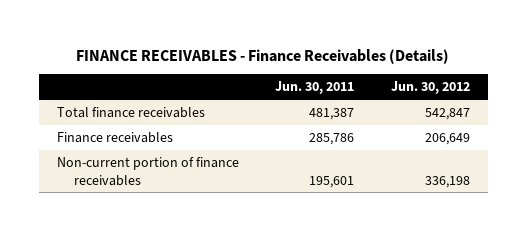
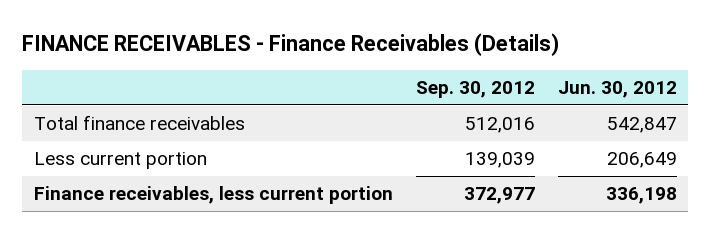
[275,81,355,95] Jun. 30, 2011 -> none
none -> [415,81,535,99] Sep. 30, 2012
[57,131,174,143] Finance receivables -> [33,152,207,170] Less current portion
[57,156,240,186] Non-current portion of finance receivables -> [33,186,393,205] Finance receivables, less current portion

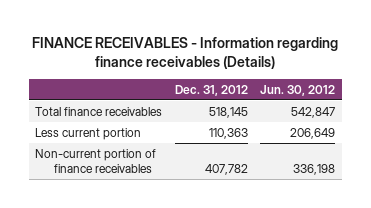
[22,33,560,57] FINANCE RECEIVABLES - Finance Receivables (Details) -> [32,36,339,69] FINANCE RECEIVABLES - Information regarding finance receivables (Details)
[415,81,535,99] Sep. 30, 2012 -> none
none -> [174,84,248,96] Dec. 31, 2012
[33,186,393,205] Finance receivables, less current portion -> [35,148,157,173] Non-current portion of finance receivables

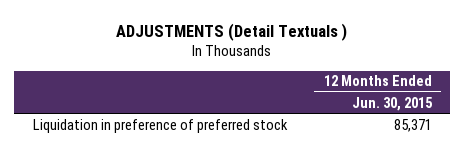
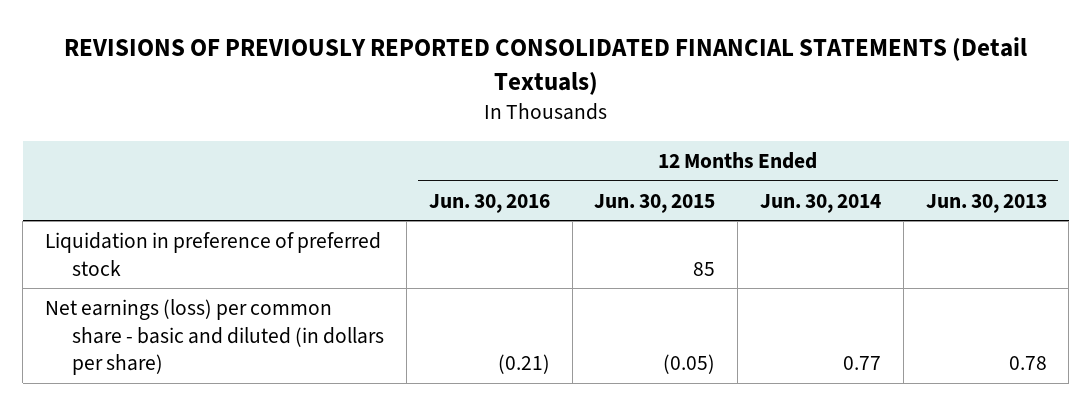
[116,22,348,41] ADJUSTMENTS (Detail Textuals ) -> [63,37,1027,95] REVISIONS OF PREVIOUSLY REPORTED CONSOLIDATED FINANCIAL STATEMENTS (Detail Textuals)
none -> [428,193,550,213] Jun. 30, 2016
none -> [760,193,882,213] Jun. 30, 2014
none -> [925,193,1047,213] Jun. 30, 2013
[393,118,432,132] 85,371 -> [693,261,716,276] 85
none -> [44,299,385,376] Net earnings (loss) per common share - basic and diluted (in dollars per share)

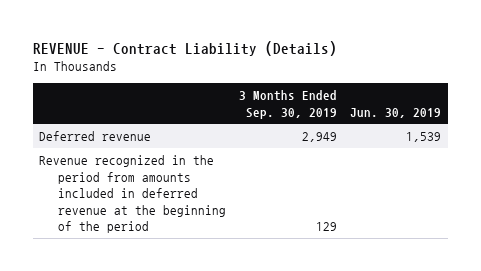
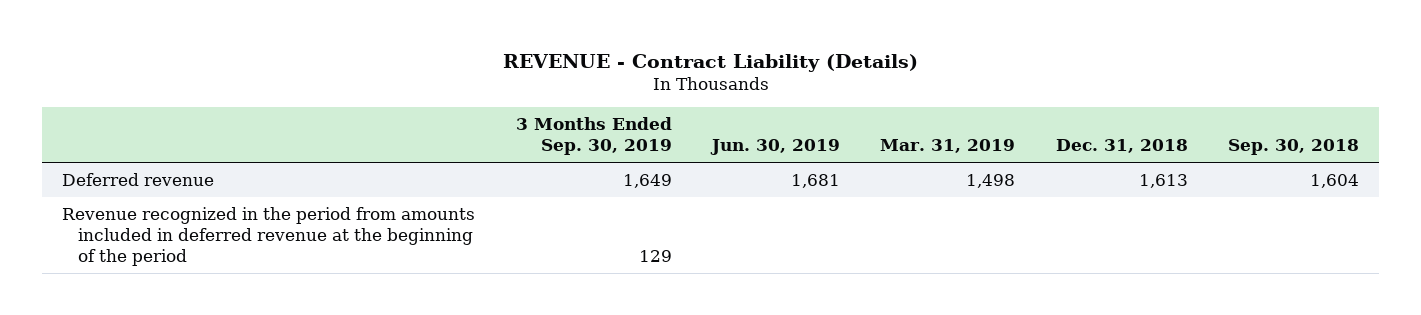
none -> [880,139,1016,154] Mar. 31, 2019
none -> [1055,139,1188,154] Dec. 31, 2018
none -> [1227,139,1359,156] Sep. 30, 2018
[302,131,338,142] 2,949 -> [622,174,672,189] 1,649
[406,131,442,142] 1,539 -> [790,174,840,189] 1,681

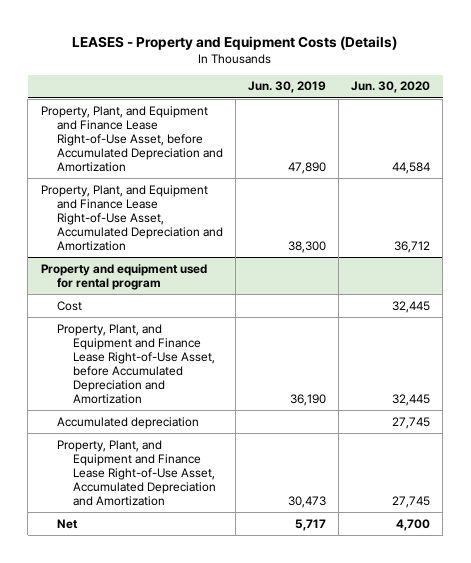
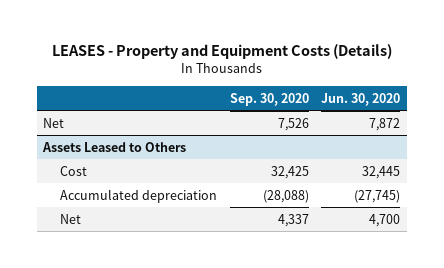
[247,81,326,94] Jun. 30, 2019 -> none
none -> [229,92,309,106] Sep. 30, 2020
[40,105,223,172] Property, Plant, and Equipment and Finance Lease Right-of-Use Asset, before Accumulated Depreciation and Amortization -> none
[40,184,223,251] Property, Plant, and Equipment and Finance Lease Right-of-Use Asset, Accumulated Depreciation and Amortization -> none
none -> [43,117,65,128] Net
[40,263,207,290] Property and equipment used for rental program -> [42,141,187,152] Assets Leased to Others
[56,323,215,404] Property, Plant, and Equipment and Finance Lease Right-of-Use Asset, before Accumulated Depreciation and Amortization -> none
[56,439,216,506] Property, Plant, and Equipment and Finance Lease Right-of-Use Asset, Accumulated Depreciation and Amortization -> none
[392,416,431,429] 27,745 -> [354,189,401,203] (27,745)

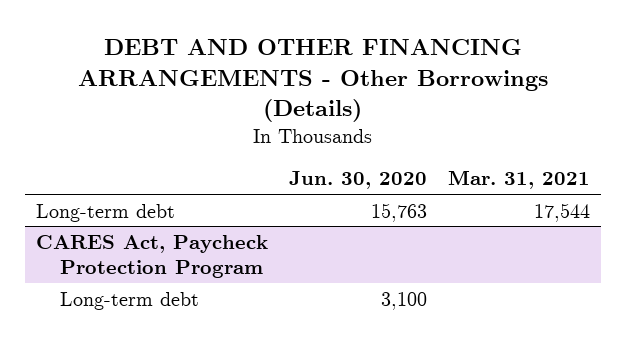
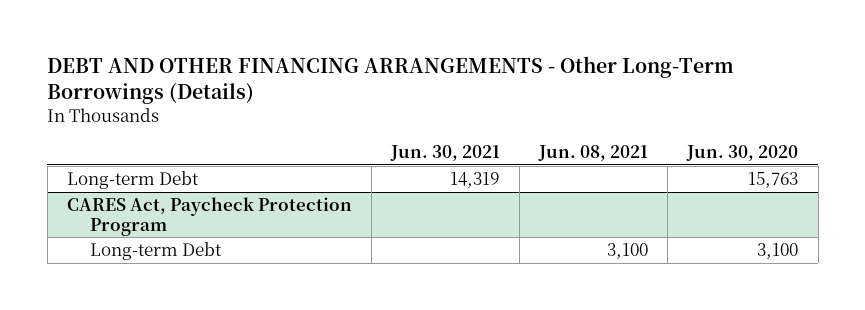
[77,39,548,123] DEBT AND OTHER FINANCING ARRANGEMENTS - Other Borrowings (Details) -> [47,56,735,105] DEBT AND OTHER FINANCING ARRANGEMENTS - Other Long-Term Borrowings (Details)
[447,170,590,190] Mar. 31, 2021 -> none
none -> [389,145,500,162] Jun. 30, 2021
none -> [538,145,649,162] Jun. 08, 2021
[35,203,175,222] Long-term debt -> [66,171,199,190] Long-term Debt
[60,291,200,310] Long-term debt -> [90,242,223,261] Long-term Debt

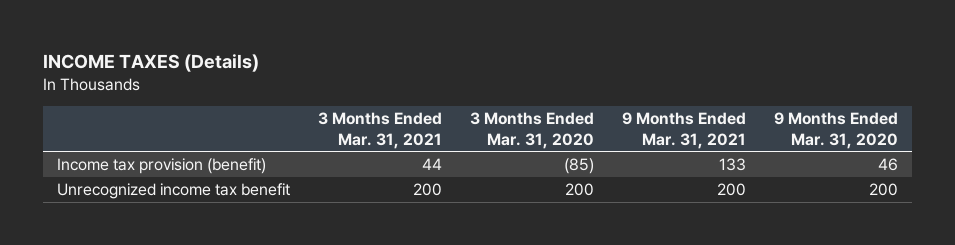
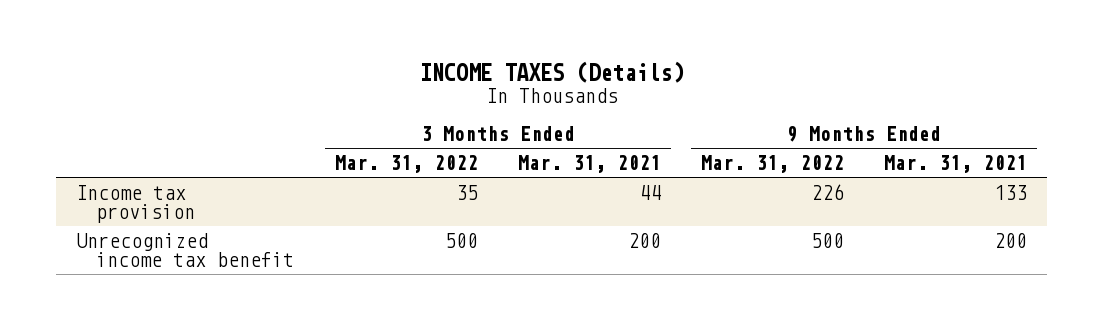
[469,111,594,149] 3 Months Ended Mar. 31, 2020 -> none
[774,111,899,149] 9 Months Ended Mar. 31, 2020 -> none
none -> [334,155,478,174] Mar. 31, 2022
none -> [701,155,845,174] Mar. 31, 2022
[56,158,266,175] Income tax provision (benefit) -> [76,184,196,223] Income tax provision

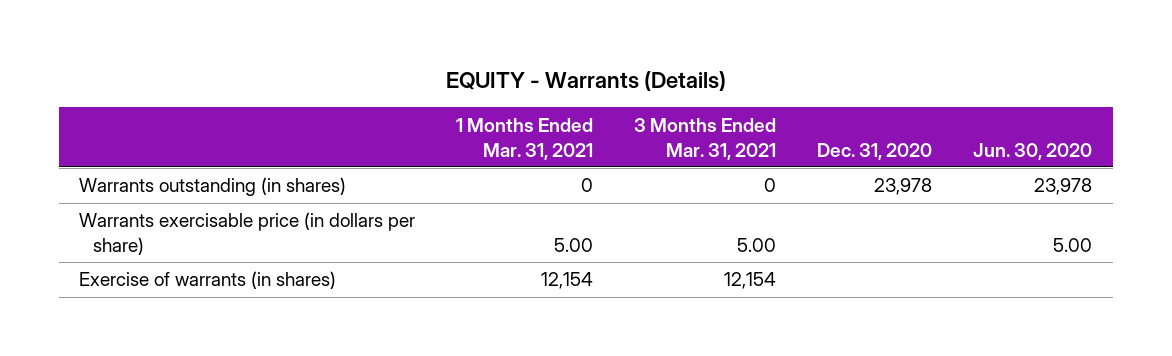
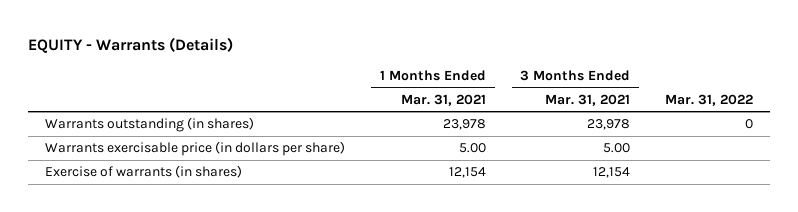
[817,142,933,160] Dec. 31, 2020 -> none
[973,142,1093,160] Jun. 30, 2020 -> none
none -> [664,93,753,106] Mar. 31, 2022
[581,178,594,193] 0 -> [442,119,486,131] 23,978
[764,178,777,193] 0 -> [587,119,631,131] 23,978

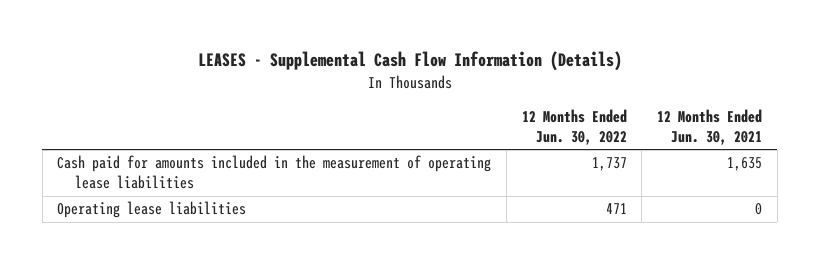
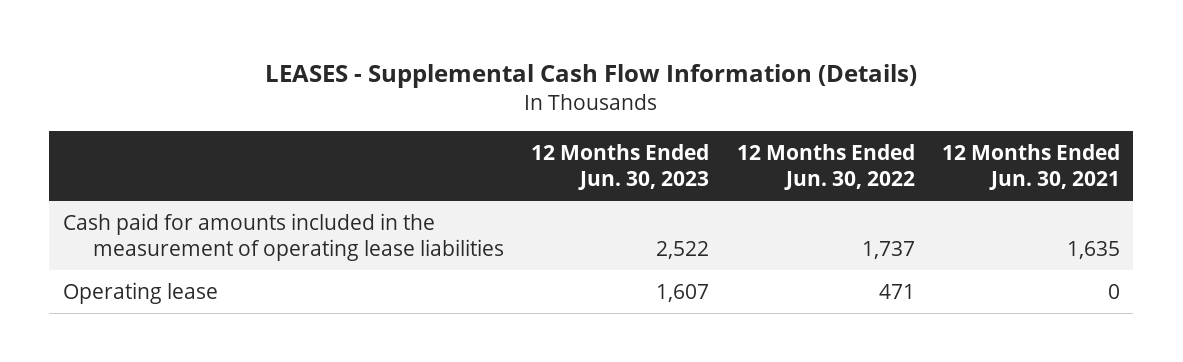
none -> [531,143,710,191] 12 Months Ended Jun. 30, 2023
[57,201,247,219] Operating lease liabilities -> [62,281,218,304] Operating lease

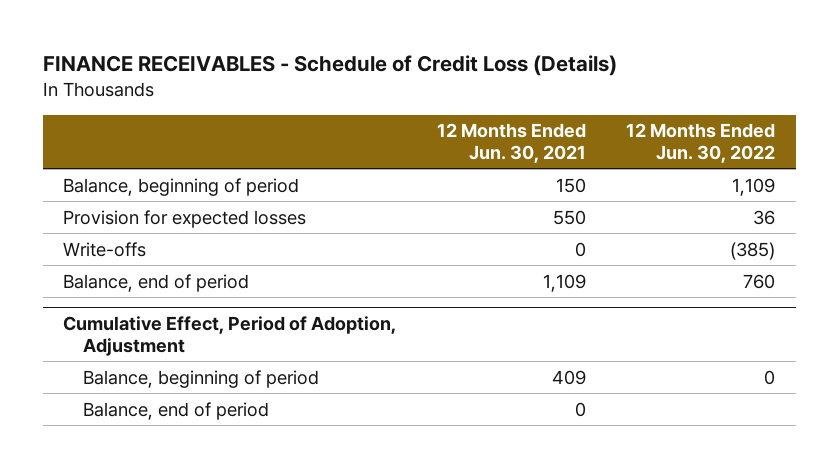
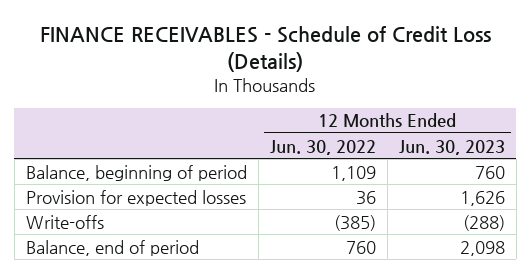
[436,123,586,163] 12 Months Ended Jun. 30, 2021 -> none
none -> [398,139,505,155] Jun. 30, 2023
[63,316,397,356] Cumulative Effect, Period of Adoption, Adjustment -> none
[83,369,320,388] Balance, beginning of period -> none
[83,401,270,420] Balance, end of period -> none

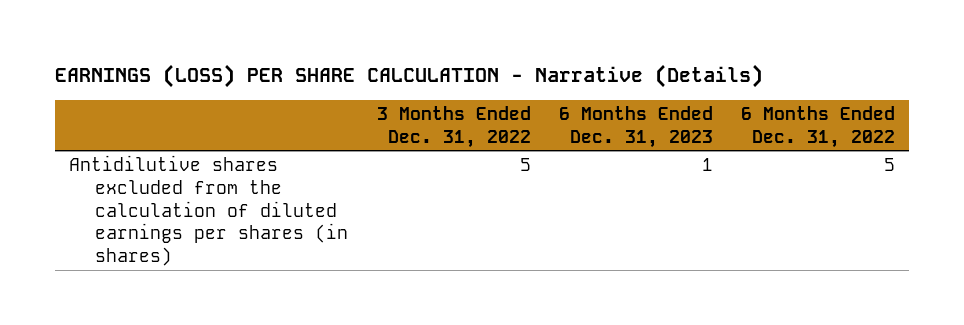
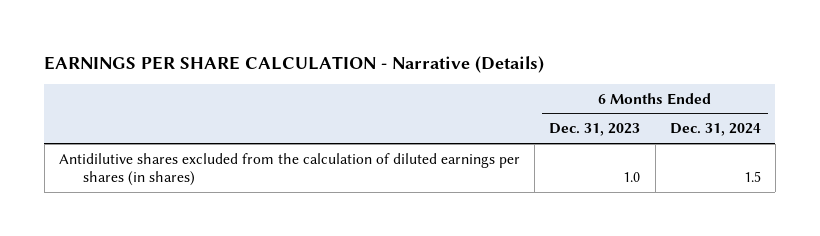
[54,64,763,89] EARNINGS (LOSS) PER SHARE CALCULATION - Narrative (Details) -> [44,55,545,73] EARNINGS PER SHARE CALCULATION - Narrative (Details)
[376,105,531,148] 3 Months Ended Dec. 31, 2022 -> none
[740,105,895,148] 6 Months Ended Dec. 31, 2022 -> none
none -> [669,123,761,137] Dec. 31, 2024
[701,157,713,171] 1 -> [623,172,641,183] 1.0

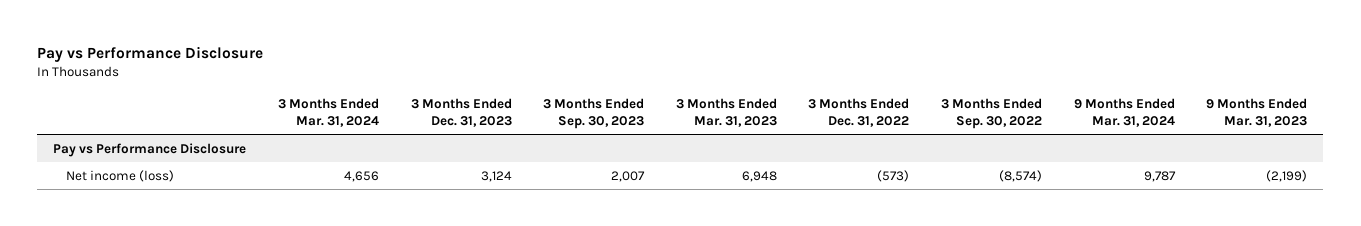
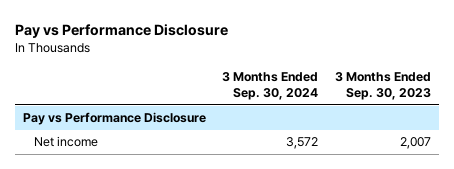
[277,97,379,127] 3 Months Ended Mar. 31, 2024 -> none
[410,97,512,127] 3 Months Ended Dec. 31, 2023 -> none
[675,97,777,127] 3 Months Ended Mar. 31, 2023 -> none
[808,97,910,127] 3 Months Ended Dec. 31, 2022 -> none
[941,97,1043,129] 3 Months Ended Sep. 30, 2022 -> none
[1073,97,1175,127] 9 Months Ended Mar. 31, 2024 -> none
[1206,97,1308,127] 9 Months Ended Mar. 31, 2023 -> none
none -> [222,71,319,101] 3 Months Ended Sep. 30, 2024
[65,169,174,182] Net income (loss) -> [33,136,98,148] Net income

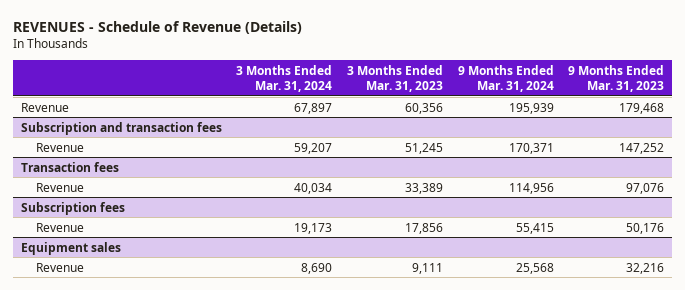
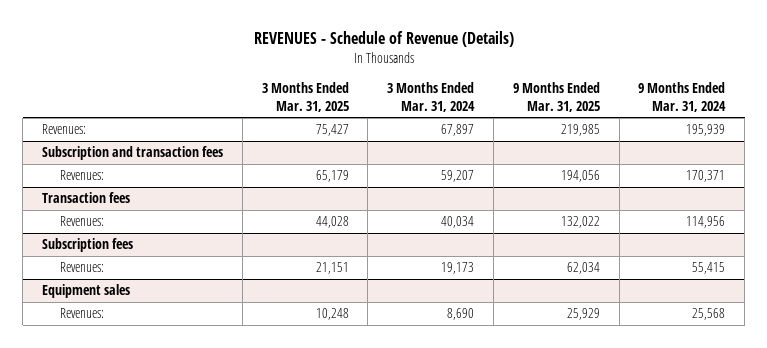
[346,65,443,92] 3 Months Ended Mar. 31, 2023 -> none
[568,65,665,92] 9 Months Ended Mar. 31, 2023 -> none
none -> [261,82,349,112] 3 Months Ended Mar. 31, 2025
none -> [512,82,600,112] 9 Months Ended Mar. 31, 2025
[20,102,69,112] Revenue -> [42,124,87,135] Revenues:
[35,142,84,152] Revenue -> [60,170,105,181] Revenues:
[35,182,84,192] Revenue -> [60,216,105,227] Revenues:
[35,222,84,232] Revenue -> [60,262,105,273] Revenues:
[35,262,84,272] Revenue -> [60,308,105,319] Revenues:

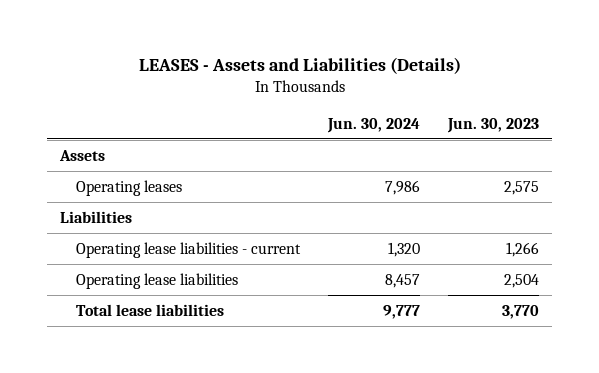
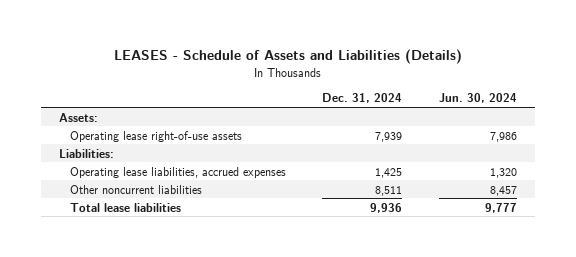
[138,56,461,74] LEASES - Assets and Liabilities (Details) -> [114,49,463,65] LEASES - Schedule of Assets and Liabilities (Details)
[446,117,539,133] Jun. 30, 2023 -> none
none -> [322,93,403,104] Dec. 31, 2024
[59,149,106,161] Assets -> [59,112,99,122] Assets:
[76,179,183,196] Operating leases -> [69,130,242,142] Operating lease right-of-use assets
[60,210,133,223] Liabilities -> [59,148,115,158] Liabilities:
[76,241,302,258] Operating lease liabilities - current -> [69,166,286,178] Operating lease liabilities, accrued expenses
[76,272,239,289] Operating lease liabilities -> [69,184,202,194] Other noncurrent liabilities

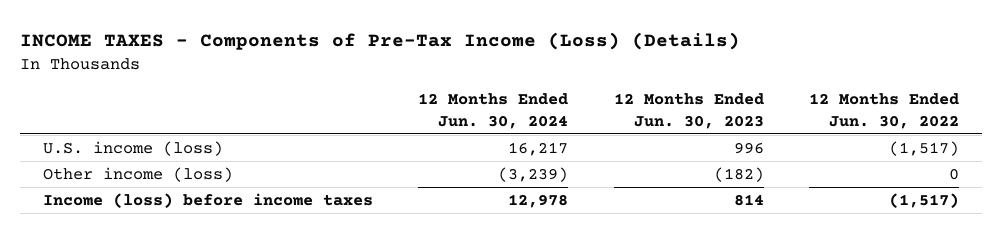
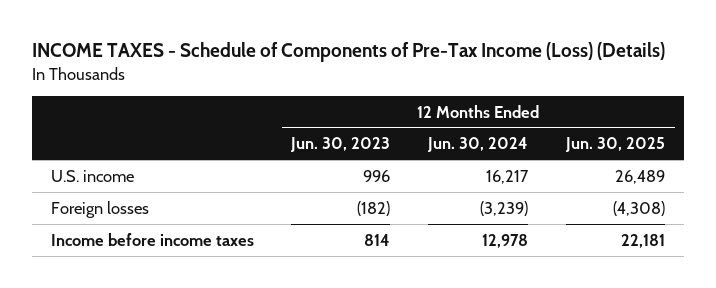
[20,32,741,51] INCOME TAXES - Components of Pre-Tax Income (Loss) (Details) -> [31,42,665,63] INCOME TAXES - Schedule of Components of Pre-Tax Income (Loss) (Details)
[808,93,959,129] 12 Months Ended Jun. 30, 2022 -> none
none -> [565,137,666,153] Jun. 30, 2025
[42,141,223,157] U.S. income (loss) -> [50,169,134,182] U.S. income
[42,167,233,183] Other income (loss) -> [50,200,149,218] Foreign losses
[42,193,373,209] Income (loss) before income taxes -> [50,232,254,246] Income before income taxes

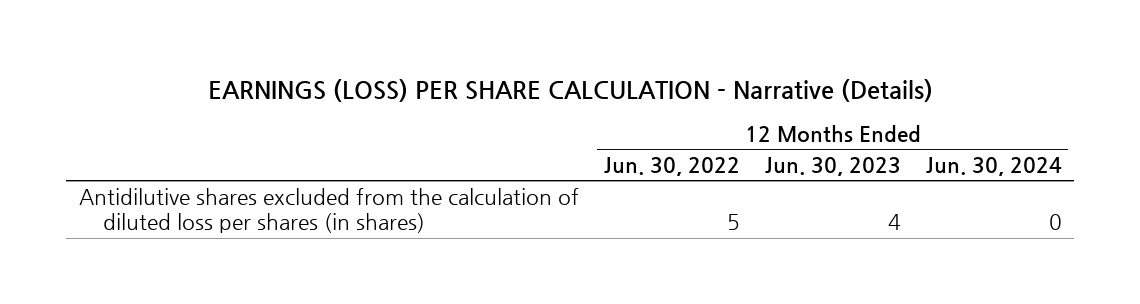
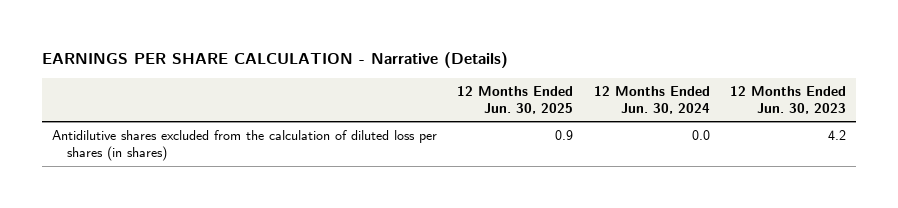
[208,78,934,102] EARNINGS (LOSS) PER SHARE CALCULATION - Narrative (Details) -> [42,51,509,68] EARNINGS PER SHARE CALCULATION - Narrative (Details)
[603,157,740,177] Jun. 30, 2022 -> none
none -> [457,85,574,114] 12 Months Ended Jun. 30, 2025
[887,214,901,231] 4 -> [827,130,846,141] 4.2
[1048,214,1062,231] 0 -> [691,130,710,141] 0.0

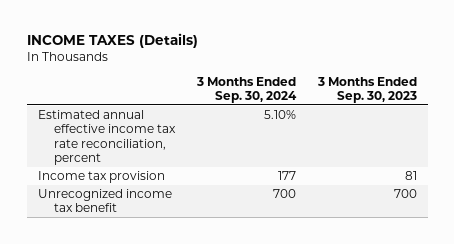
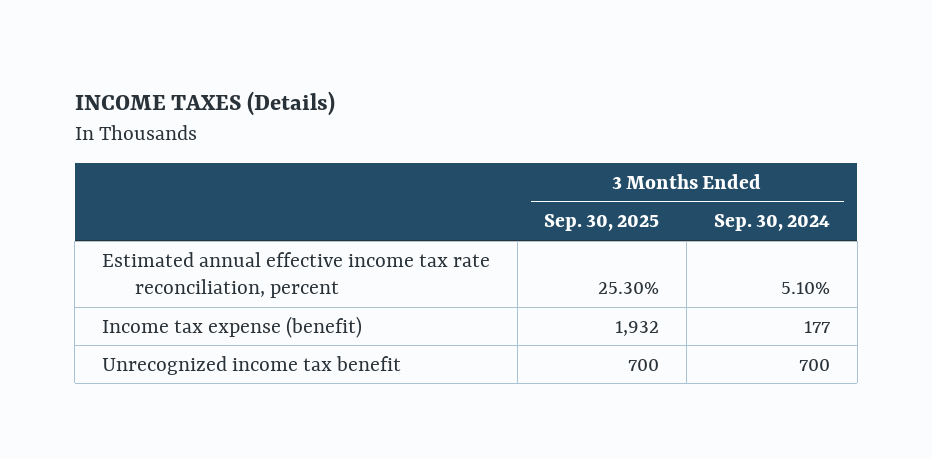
[316,76,417,103] 3 Months Ended Sep. 30, 2023 -> none
none -> [544,214,660,232] Sep. 30, 2025
[37,171,165,184] Income tax provision -> [101,315,362,338] Income tax expense (benefit)

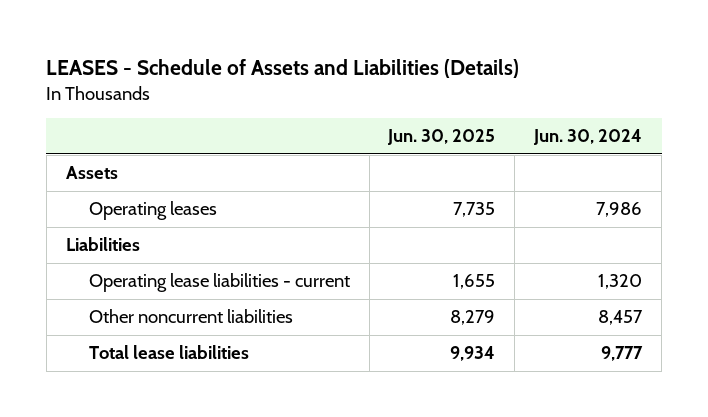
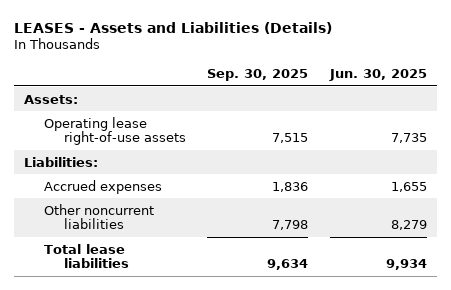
[46,58,520,78] LEASES - Schedule of Assets and Liabilities (Details) -> [13,21,332,34] LEASES - Assets and Liabilities (Details)
[533,129,643,146] Jun. 30, 2024 -> none
none -> [207,69,309,82] Sep. 30, 2025
[65,166,118,180] Assets -> [24,94,79,104] Assets:
[88,201,217,221] Operating leases -> [44,116,186,146] Operating lease right-of-use assets
[65,237,140,252] Liabilities -> [24,156,99,167] Liabilities:
[88,273,350,293] Operating lease liabilities - current -> [44,179,163,194] Accrued expenses

